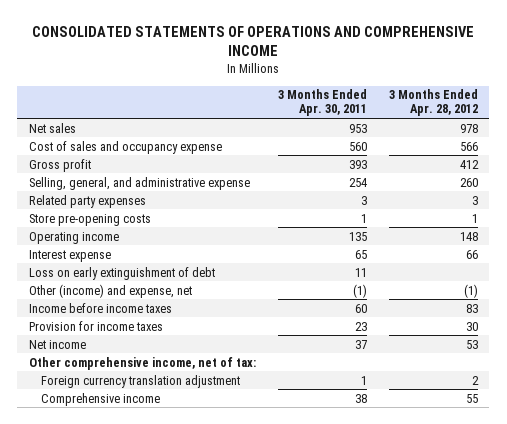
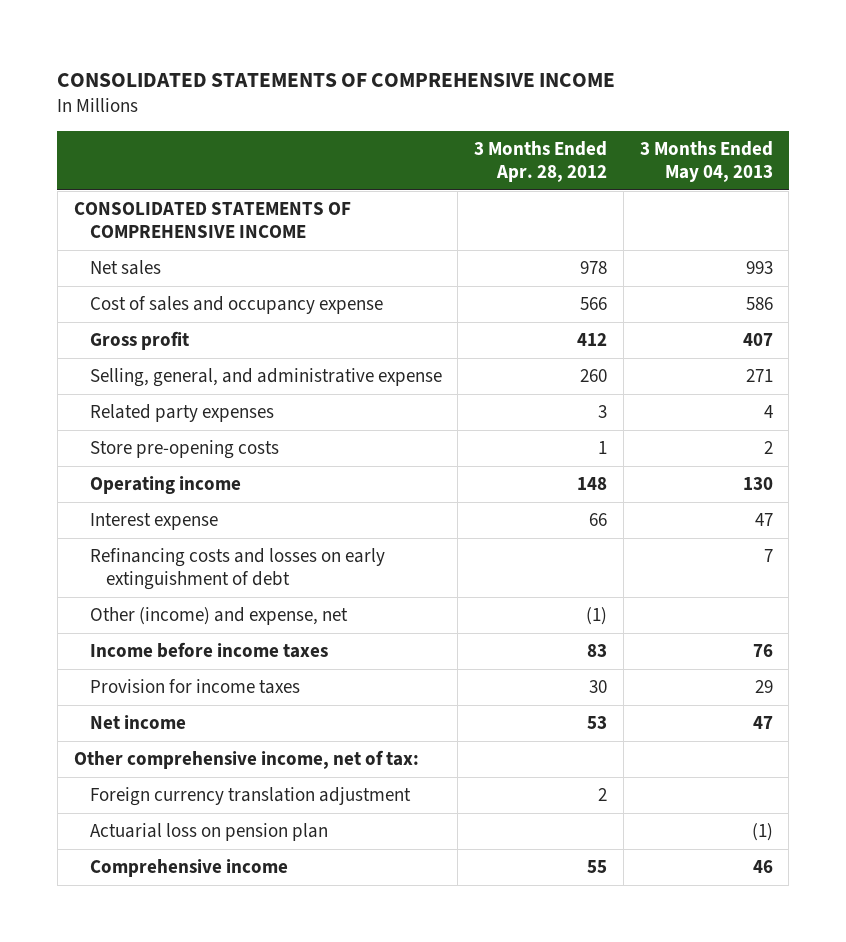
[32,25,475,57] CONSOLIDATED STATEMENTS OF OPERATIONS AND COMPREHENSIVE INCOME -> [57,72,616,87] CONSOLIDATED STATEMENTS OF COMPREHENSIVE INCOME
[277,89,367,117] 3 Months Ended Apr. 30, 2011 -> none
none -> [639,141,773,182] 3 Months Ended May 04, 2013
none -> [73,202,351,239] CONSOLIDATED STATEMENTS OF COMPREHENSIVE INCOME
[28,266,215,280] Loss on early extinguishment of debt -> [89,548,385,591] Refinancing costs and losses on early extinguishment of debt
none -> [89,823,328,842] Actuarial loss on pension plan

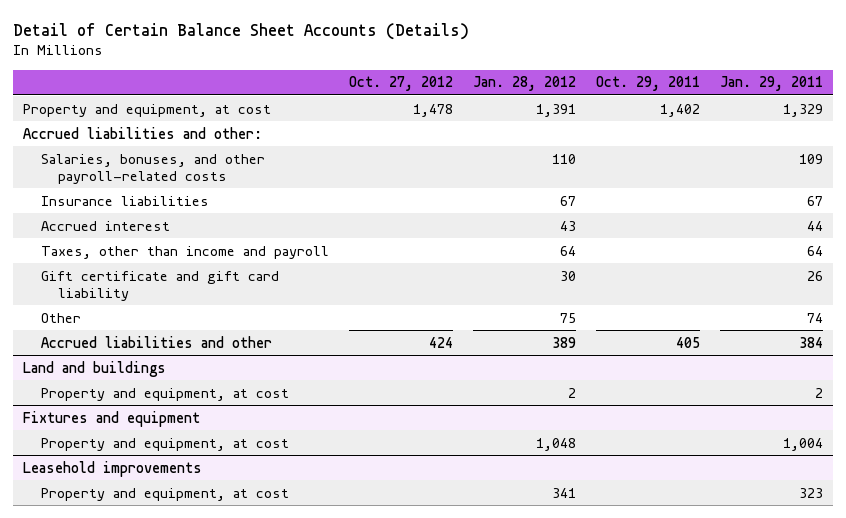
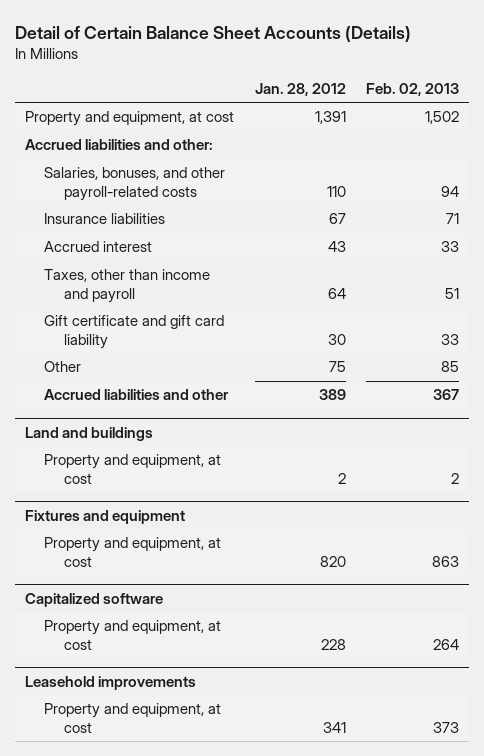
[348,76,453,92] Oct. 27, 2012 -> none
[595,76,700,92] Oct. 29, 2011 -> none
[719,76,823,92] Jan. 29, 2011 -> none
none -> [366,82,460,96] Feb. 02, 2013
[535,437,576,451] 1,048 -> [319,555,346,567] 820
none -> [25,592,164,607] Capitalized software
none -> [44,620,222,650] Property and equipment, at cost

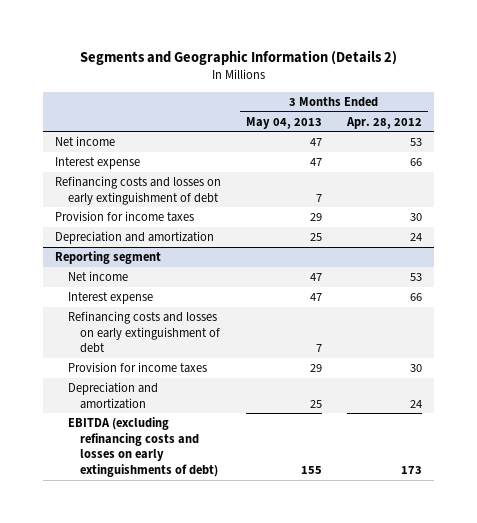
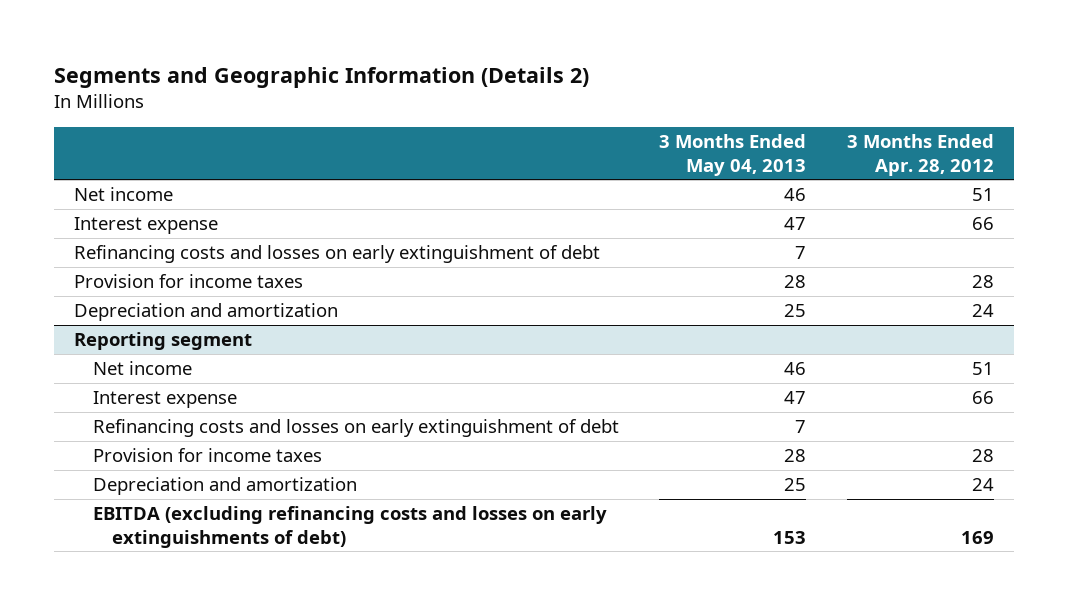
[310,138,323,147] 47 -> [784,188,807,202] 46
[409,138,422,147] 53 -> [971,188,994,202] 51
[310,213,323,222] 29 -> [784,275,807,289] 28
[409,213,422,222] 30 -> [971,275,994,289] 28
[310,273,323,282] 47 -> [784,362,807,376] 46
[409,273,422,282] 53 -> [971,362,994,376] 51
[310,364,323,373] 29 -> [784,449,807,463] 28
[409,364,422,373] 30 -> [971,449,994,463] 28
[301,465,323,474] 155 -> [773,530,807,544] 153
[400,465,422,474] 173 -> [960,530,994,544] 169

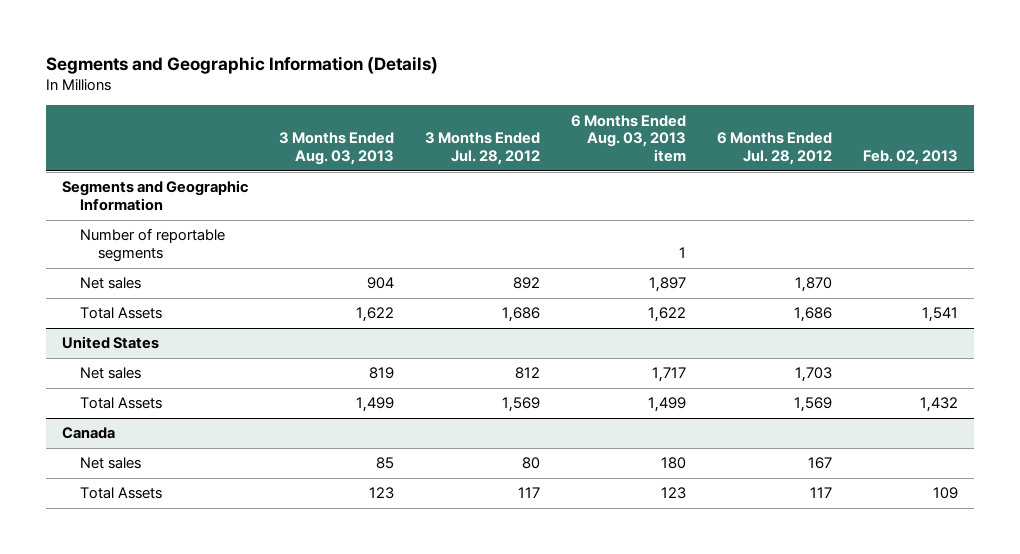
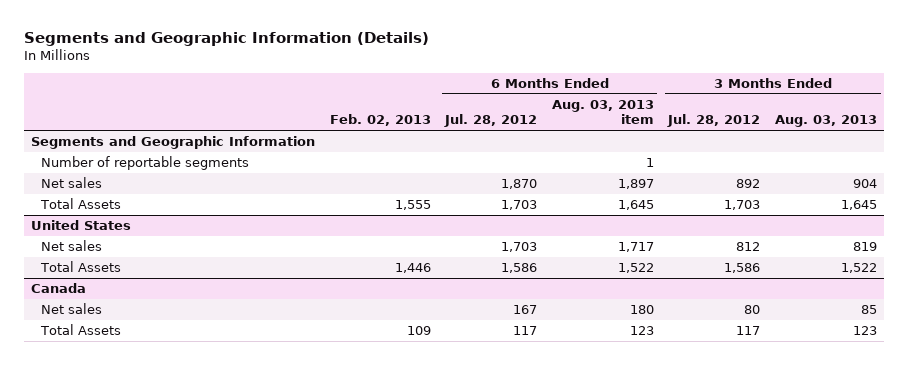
[356,307,395,323] 1,622 -> [840,200,877,211] 1,645
[502,307,541,323] 1,686 -> [724,200,761,211] 1,703
[648,307,687,323] 1,622 -> [617,200,654,211] 1,645
[794,307,833,323] 1,686 -> [501,200,538,211] 1,703
[922,307,959,323] 1,541 -> [394,200,431,211] 1,555
[356,397,395,413] 1,499 -> [840,263,877,274] 1,522
[502,397,541,413] 1,569 -> [724,263,761,274] 1,586
[648,397,687,413] 1,499 -> [617,263,654,274] 1,522
[794,397,833,413] 1,569 -> [501,263,538,274] 1,586
[920,397,959,413] 1,432 -> [394,263,431,274] 1,446

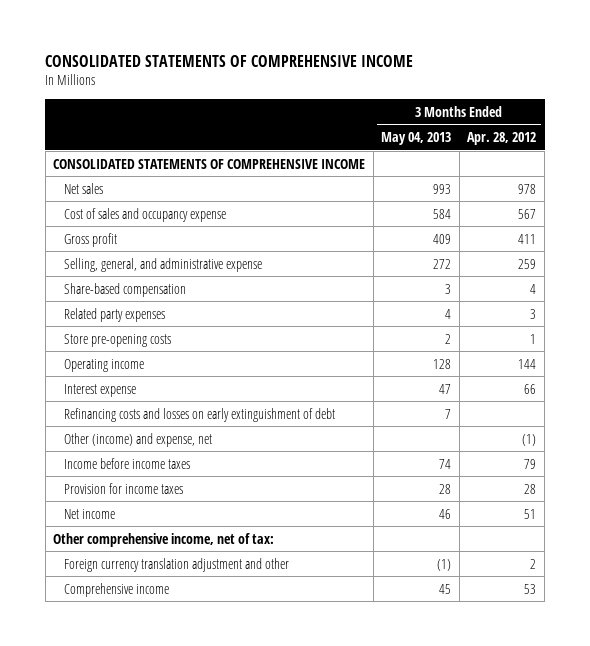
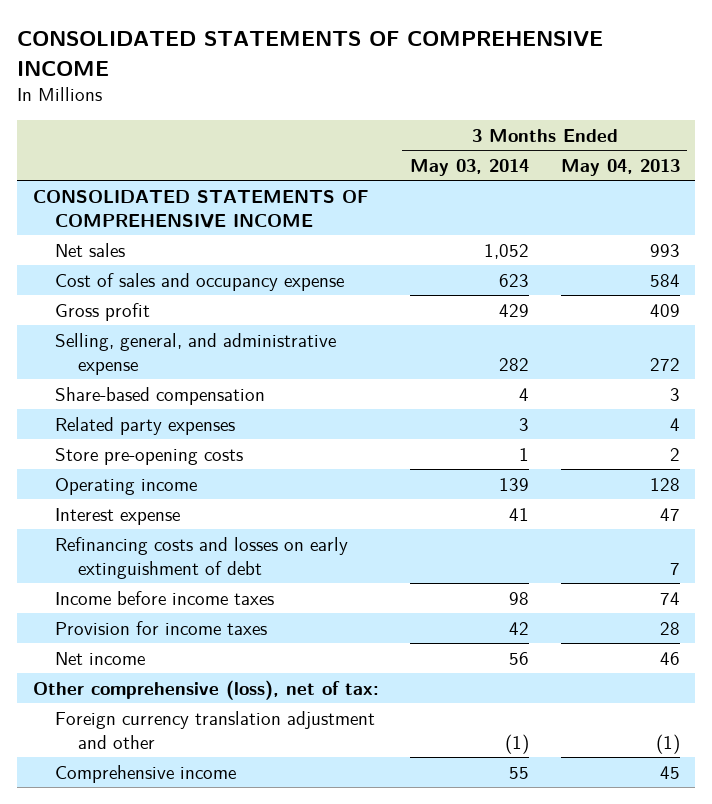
[467,132,537,146] Apr. 28, 2012 -> none
none -> [410,158,530,176] May 03, 2014
[64,432,213,447] Other (income) and expense, net -> none
[53,532,275,547] Other comprehensive income, net of tax: -> [32,679,379,700] Other comprehensive (loss), net of tax:

